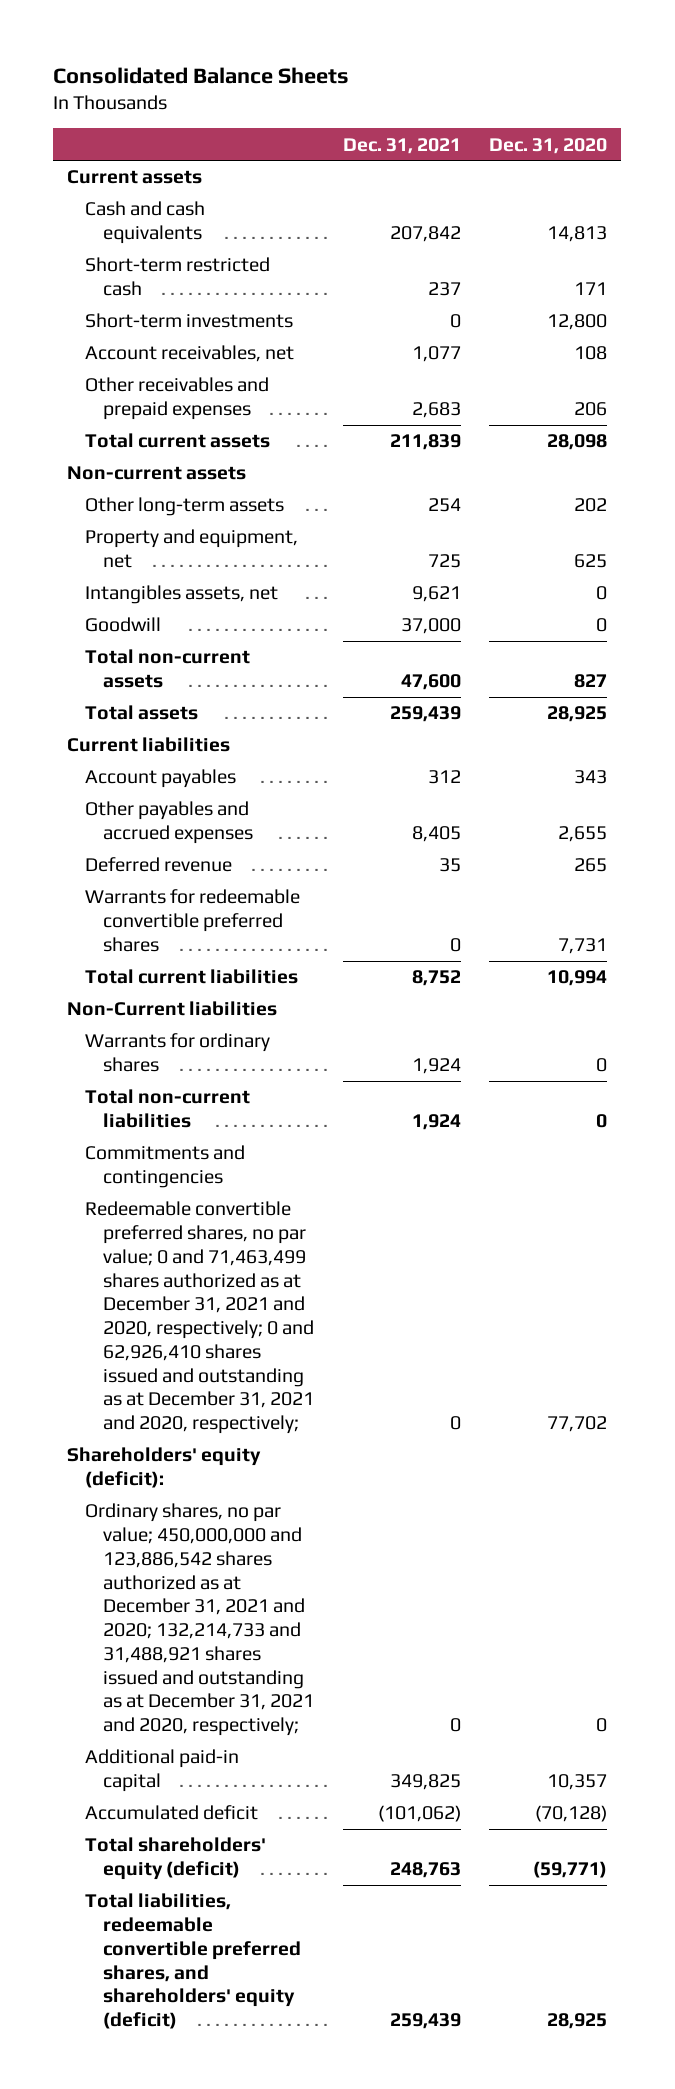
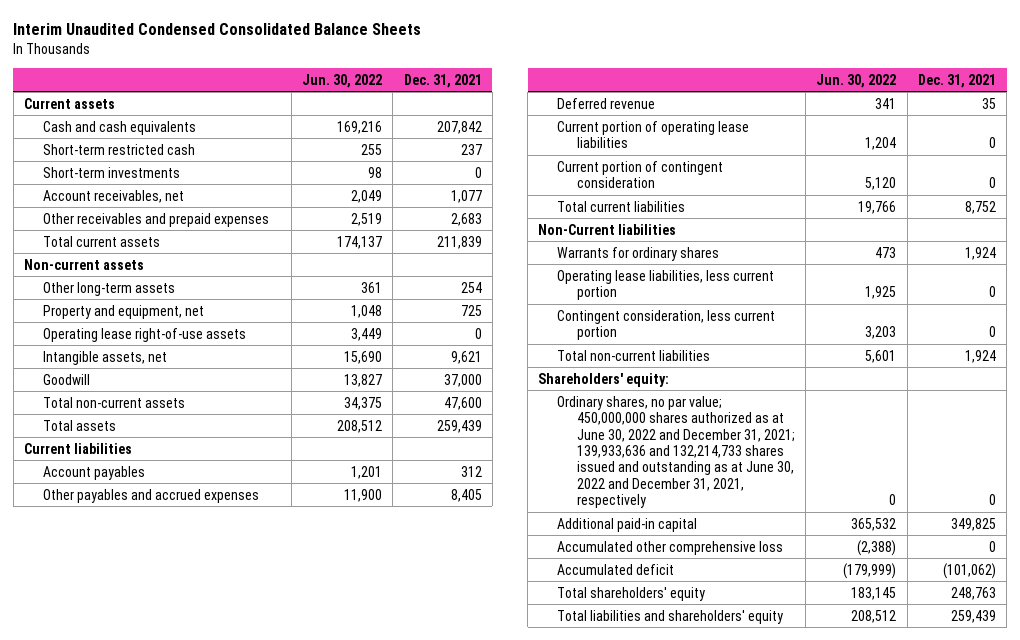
[53,67,350,85] Consolidated Balance Sheets -> [13,23,422,36] Interim Unaudited Condensed Consolidated Balance Sheets
[489,137,608,154] Dec. 31, 2020 -> none
none -> [302,73,383,88] Jun. 30, 2022
none -> [43,327,247,342] Operating lease right-of-use assets
[85,585,279,605] Intangibles assets, net -> [43,350,168,365] Intangible assets, net
[85,889,301,952] Warrants for redeemable convertible preferred shares -> none
none -> [557,120,750,149] Current portion of operating lease liabilities
none -> [557,160,724,189] Current portion of contingent consideration
none -> [557,269,775,301] Operating lease liabilities, less current portion
none -> [557,309,776,341] Contingent consideration, less current portion
[85,1145,246,1189] Commitments and contingencies -> none
[85,1201,315,1435] Redeemable convertible preferred shares, no par value; 0 and 71,463,499 shares authorized as at December 31, 2021 and 2020, respectively; 0 and 62,926,410 shares issued and outstanding as at December 31, 2021 and 2020, respectively; -> none
[67,1447,262,1489] Shareholders' equity (deficit): -> [538,372,670,387] Shareholders' equity:
[85,1503,315,1737] Ordinary shares, no par value; 450,000,000 and 123,886,542 shares authorized as at December 31, 2021 and 2020; 132,214,733 and 31,488,921 shares issued and outstanding as at December 31, 2021 and 2020, respectively; -> [557,395,795,509] Ordinary shares, no par value; 450,000,000 shares authorized as at June 30, 2022 and December 31, 2021; 139,933,636 and 132,214,733 shares issued and outstanding as at June 30, 2022 and December 31, 2021, respectively
none -> [557,540,784,555] Accumulated other comprehensive loss
[85,1837,267,1881] Total shareholders' equity (deficit) -> [557,586,706,601] Total shareholders' equity
[85,1893,302,2030] Total liabilities, redeemable convertible preferred shares, and shareholders' equity (deficit) -> [557,609,784,624] Total liabilities and shareholders' equity

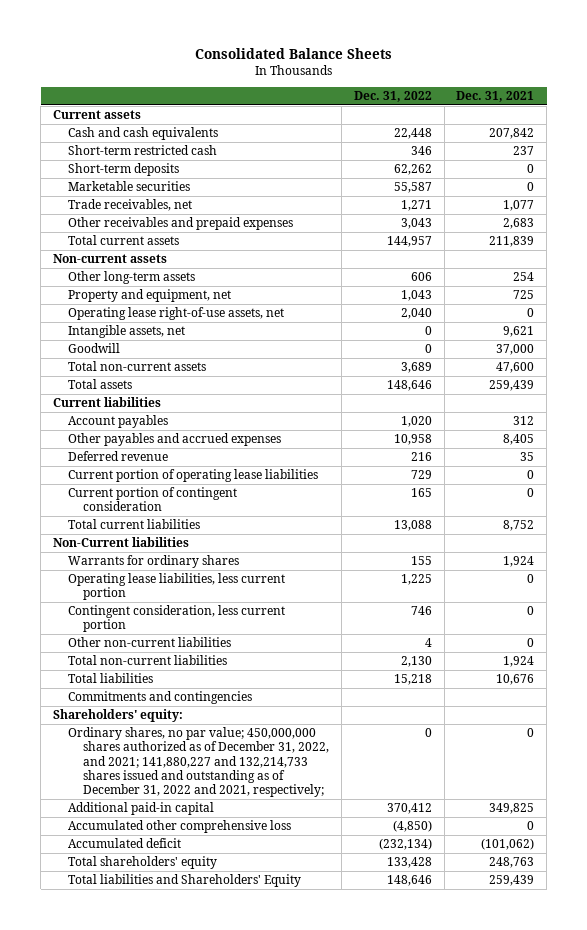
[13,23,422,36] Interim Unaudited Condensed Consolidated Balance Sheets -> [194,48,392,60] Consolidated Balance Sheets
[302,73,383,88] Jun. 30, 2022 -> none
none -> [353,91,432,103] Dec. 31, 2022
[43,166,181,178] Short-term investments -> [68,163,180,177] Short-term deposits
none -> [68,181,191,192] Marketable securities
[43,189,185,203] Account receivables, net -> [68,199,193,212] Trade receivables, net
[43,327,247,342] Operating lease right-of-use assets -> [68,307,285,321] Operating lease right-of-use assets, net
none -> [68,637,232,648] Other non-current liabilities
none -> [68,673,154,684] Total liabilities
none -> [68,691,253,705] Commitments and contingencies
[557,395,795,509] Ordinary shares, no par value; 450,000,000 shares authorized as at June 30, 2022 and December 31, 2021; 139,933,636 and 132,214,733 shares issued and outstanding as at June 30, 2022 and December 31, 2021, respectively -> [68,727,330,798] Ordinary shares, no par value; 450,000,000 shares authorized as of December 31, 2022, and 2021; 141,880,227 and 132,214,733 shares issued and outstanding as of December 31, 2022 and 2021, respectively;
[557,609,784,624] Total liabilities and shareholders' equity -> [68,874,302,888] Total liabilities and Shareholders' Equity

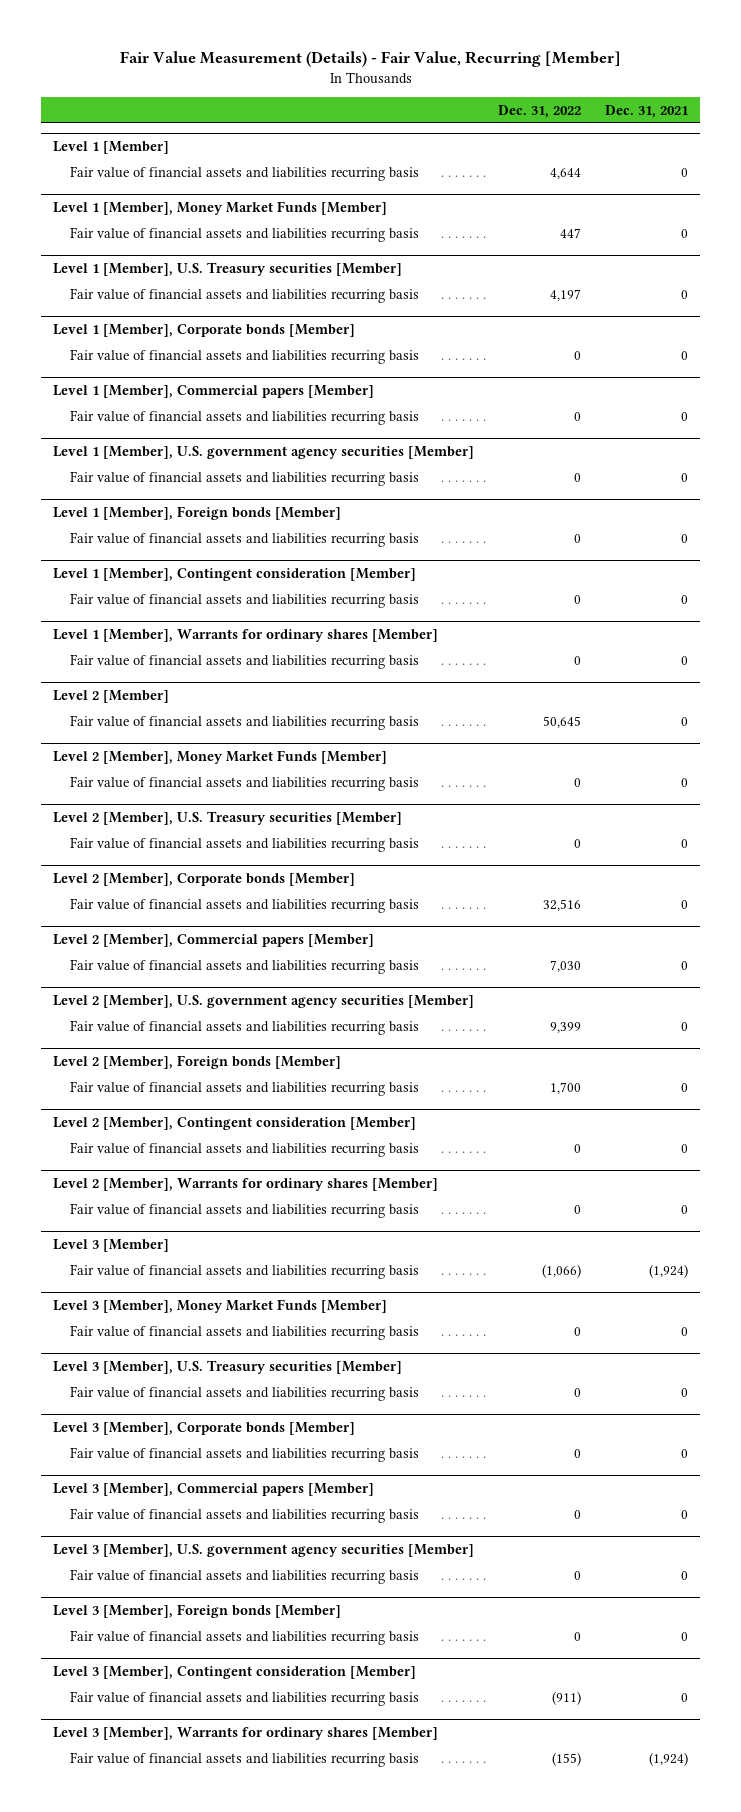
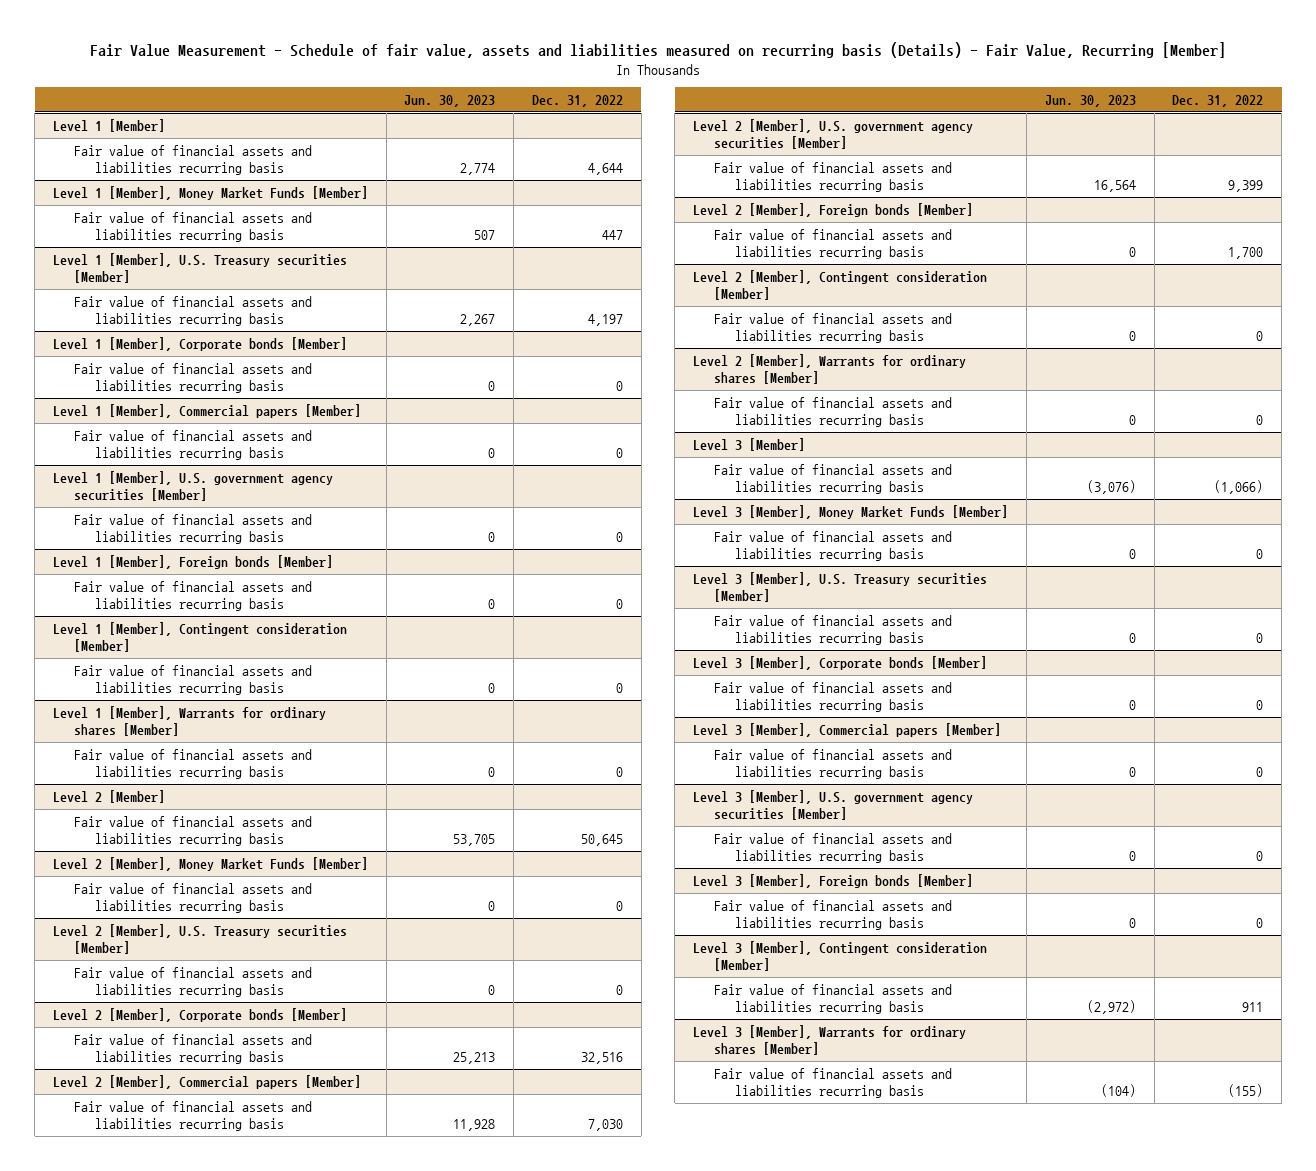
[119,51,621,68] Fair Value Measurement (Details) - Fair Value, Recurring [Member] -> [90,42,1227,59] Fair Value Measurement - Schedule of fair value, assets and liabilities measured on recurring basis (Details) - Fair Value, Recurring [Member]
[605,104,689,118] Dec. 31, 2021 -> none
none -> [404,94,496,107] Jun. 30, 2023
[552,1690,582,1705] (911) -> [1242,1001,1264,1012] 911

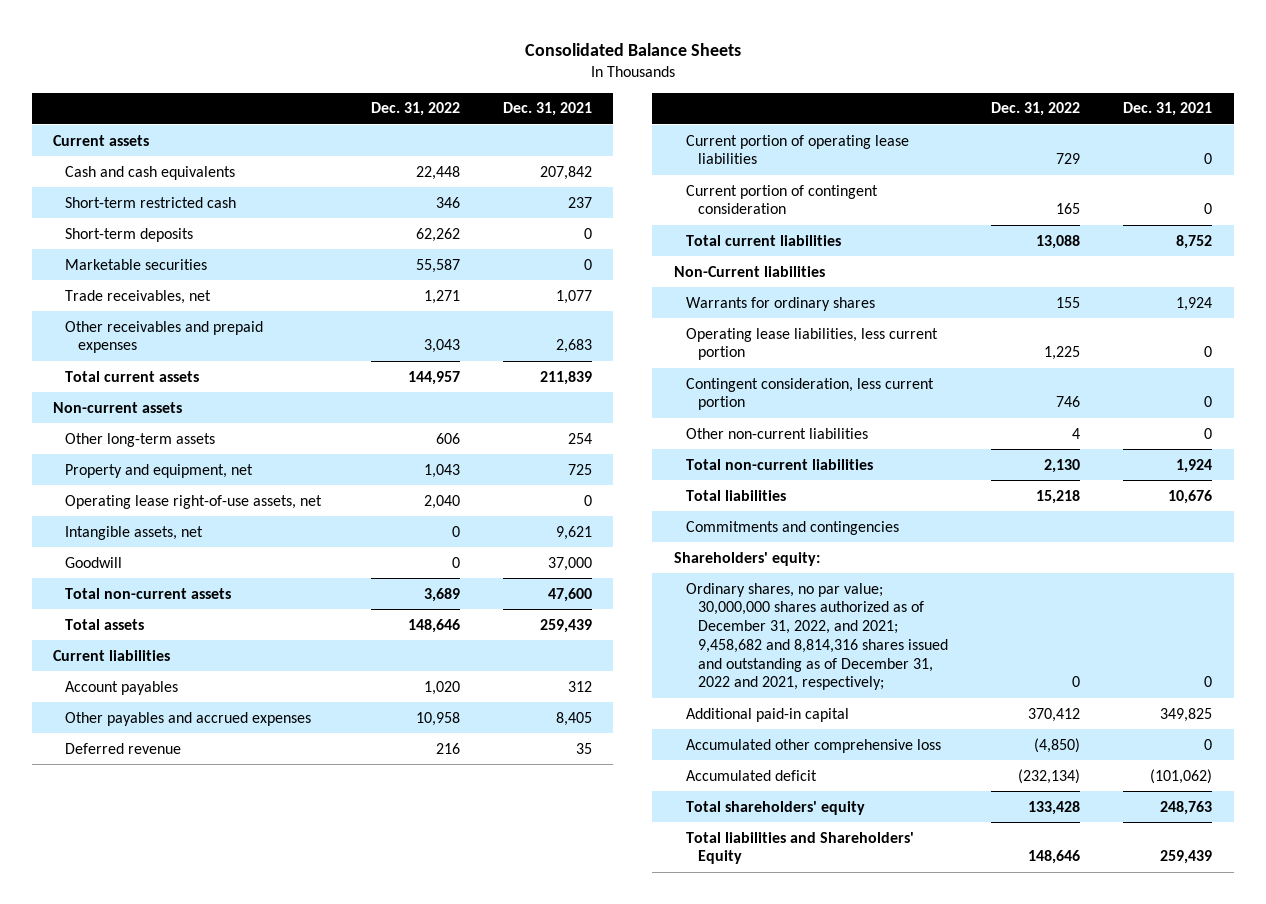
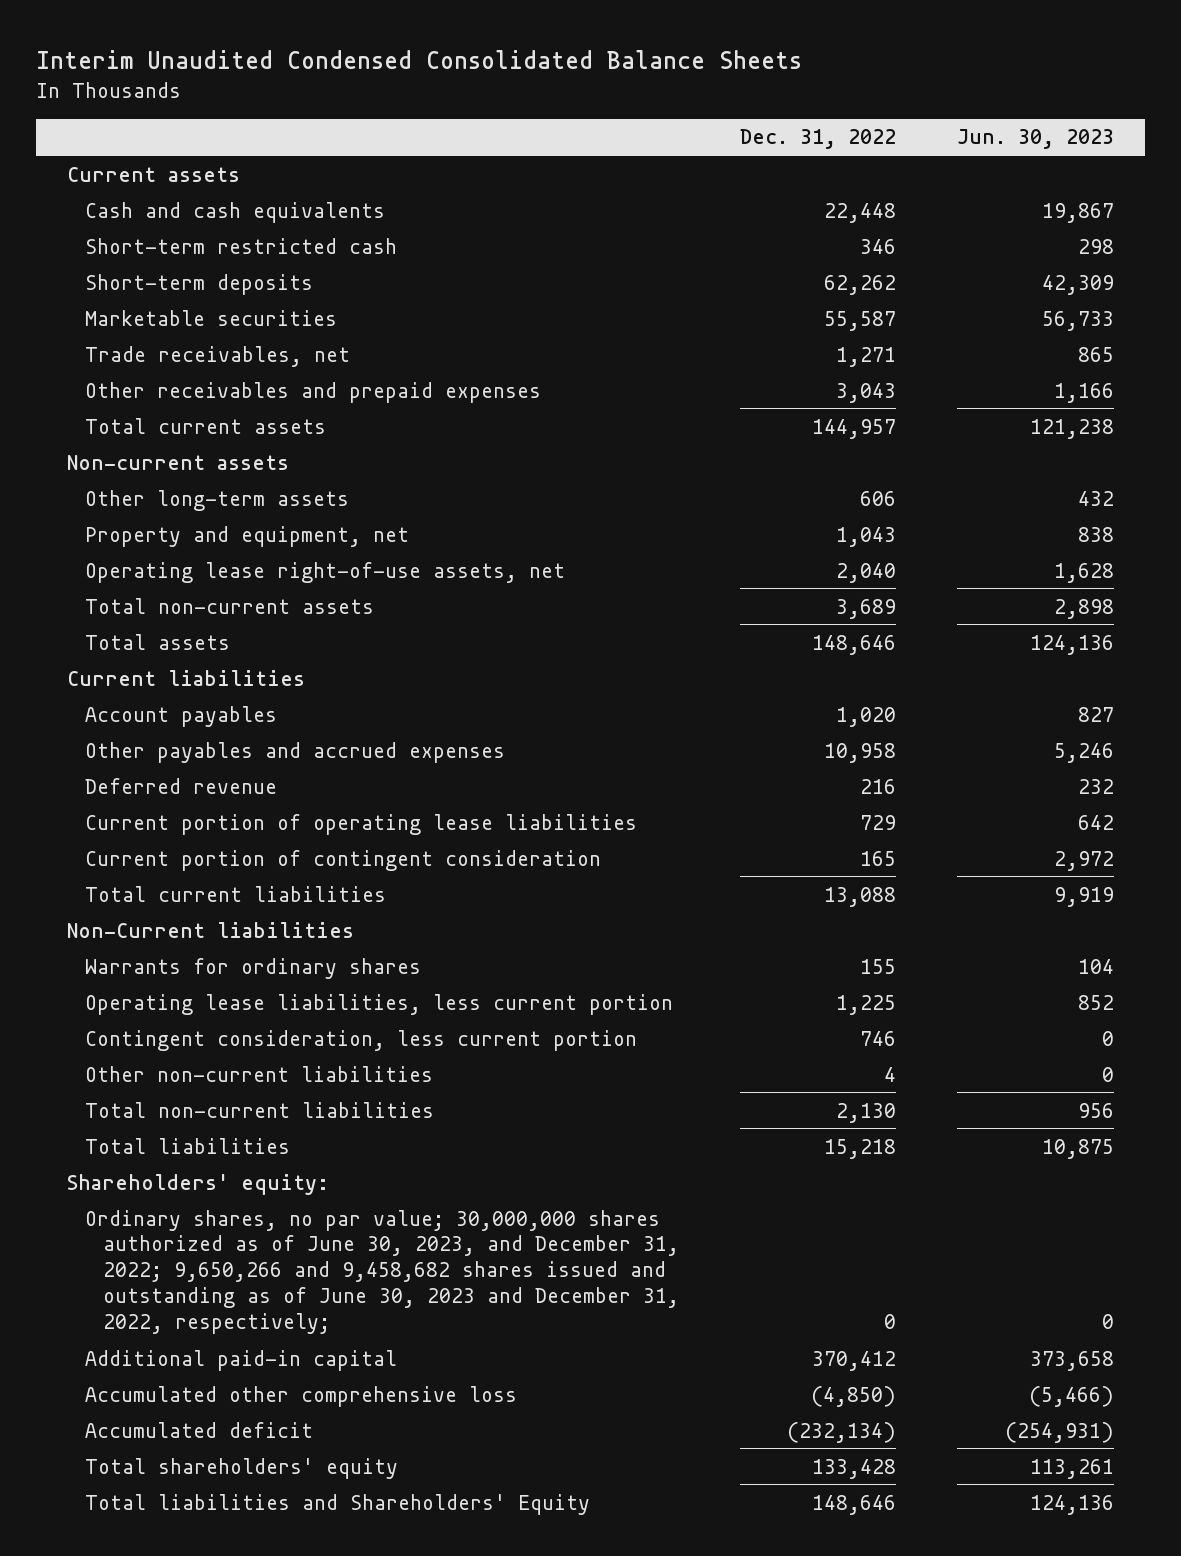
[524,43,741,57] Consolidated Balance Sheets -> [36,50,803,70] Interim Unaudited Condensed Consolidated Balance Sheets
[502,102,592,117] Dec. 31, 2021 -> none
none -> [957,129,1115,150] Jun. 30, 2023
[65,525,204,540] Intangible assets, net -> none
[65,556,123,568] Goodwill -> none
[686,520,900,535] Commitments and contingencies -> none
[686,582,949,691] Ordinary shares, no par value; 30,000,000 shares authorized as of December 31, 2022, and 2021; 9,458,682 and 8,814,316 shares issued and outstanding as of December 31, 2022 and 2021, respectively; -> [84,1209,679,1334] Ordinary shares, no par value; 30,000,000 shares authorized as of June 30, 2023, and December 31, 2022; 9,650,266 and 9,458,682 shares issued and outstanding as of June 30, 2023 and December 31, 2022, respectively;

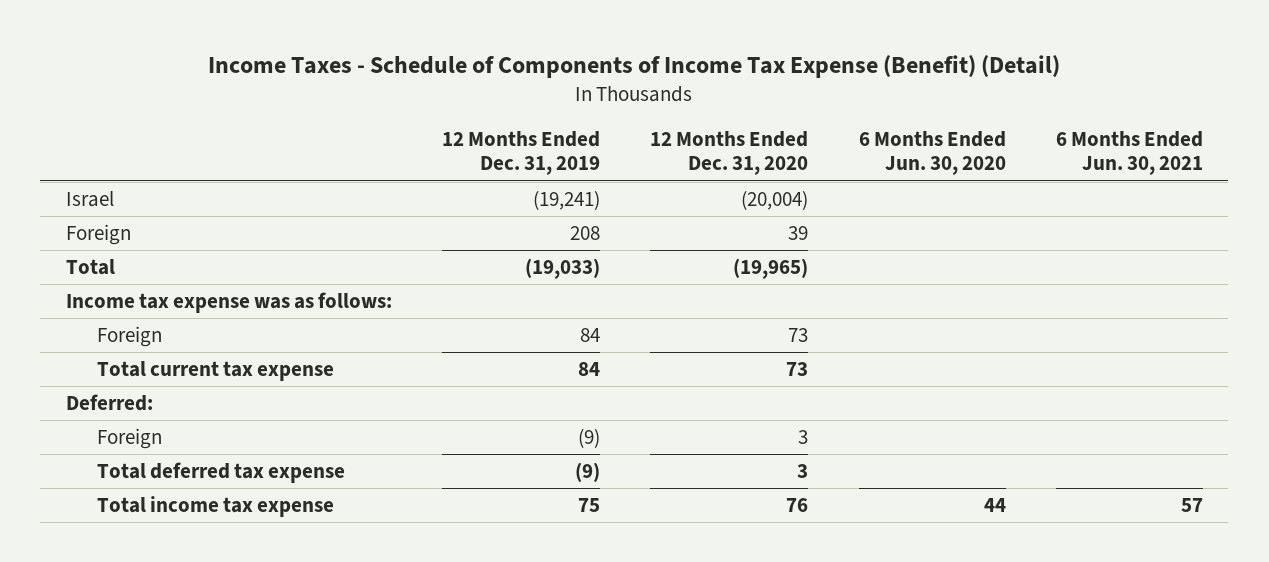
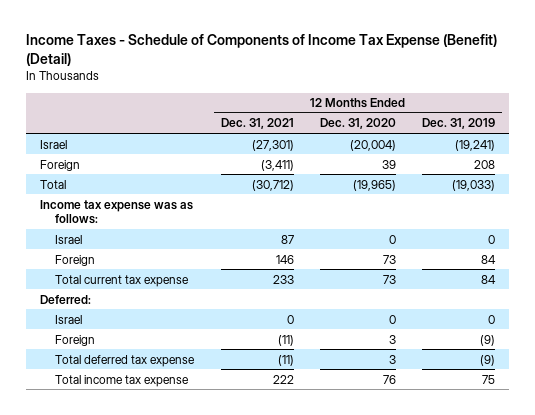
[858,130,1006,176] 6 Months Ended Jun. 30, 2020 -> none
[1055,130,1203,176] 6 Months Ended Jun. 30, 2021 -> none
none -> [220,118,294,130] Dec. 31, 2021
none -> [55,234,83,244] Israel
none -> [55,314,83,324] Israel

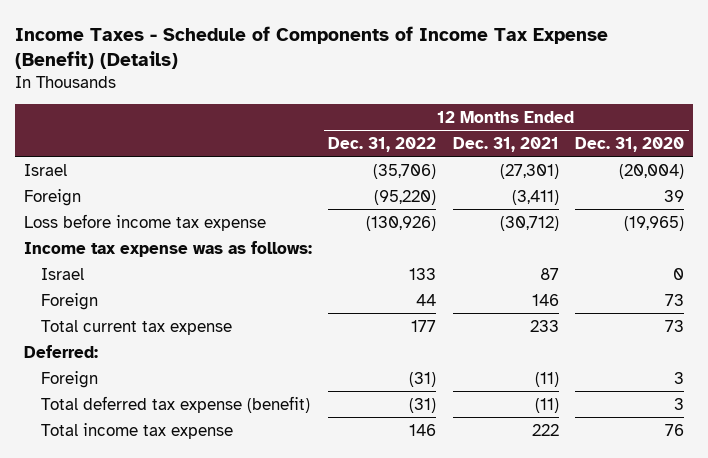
[26,34,498,67] Income Taxes - Schedule of Components of Income Tax Expense (Benefit) (Detail) -> [15,25,609,70] Income Taxes - Schedule of Components of Income Tax Expense (Benefit) (Details)
[422,118,496,130] Dec. 31, 2019 -> none
none -> [328,136,437,152] Dec. 31, 2022
[39,179,66,189] Total -> [23,213,266,231] Loss before income tax expense
[55,314,83,324] Israel -> none
[55,354,196,367] Total deferred tax expense -> [40,395,310,413] Total deferred tax expense (benefit)

